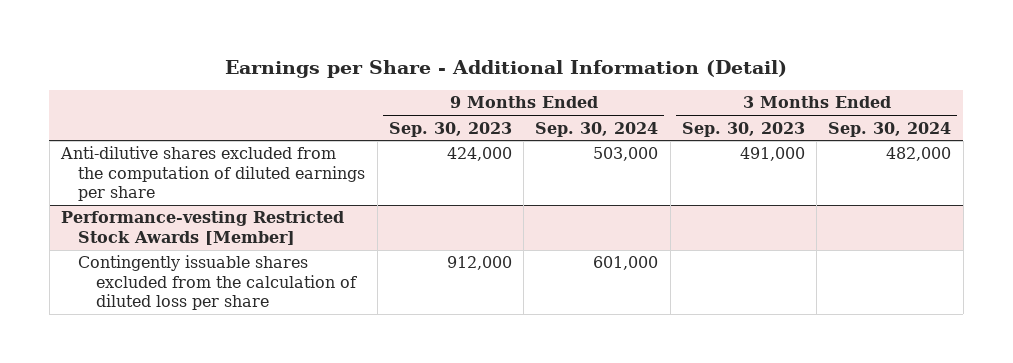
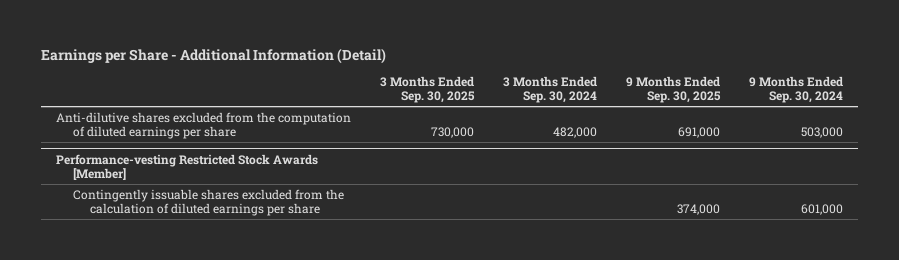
[388,121,512,137] Sep. 30, 2023 -> none
[681,121,805,137] Sep. 30, 2023 -> none
none -> [379,76,475,104] 3 Months Ended Sep. 30, 2025
none -> [626,76,722,104] 9 Months Ended Sep. 30, 2025
[78,255,357,311] Contingently issuable shares excluded from the calculation of diluted loss per share -> [72,188,344,216] Contingently issuable shares excluded from the calculation of diluted earnings per share

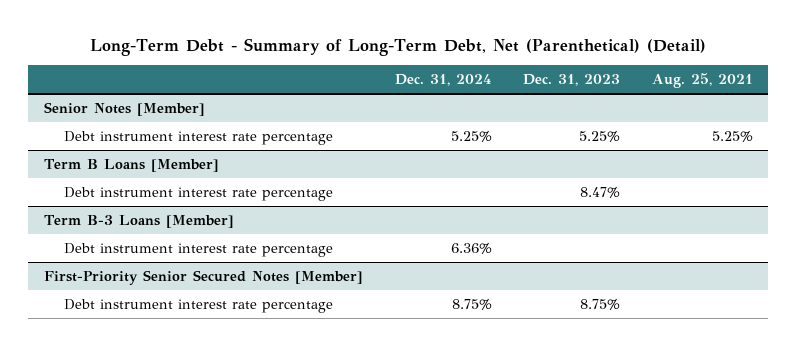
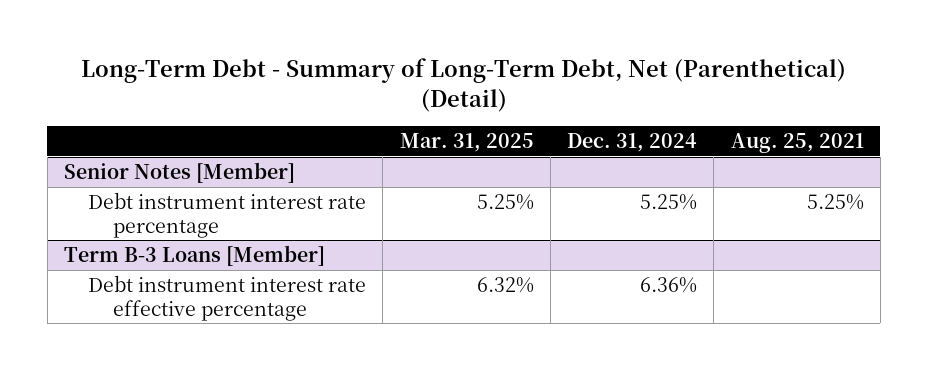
[523,73,621,86] Dec. 31, 2023 -> none
none -> [399,133,534,153] Mar. 31, 2025
[44,159,220,173] Term B Loans [Member] -> none
[64,187,334,202] Debt instrument interest rate percentage -> none
[44,270,364,286] First-Priority Senior Secured Notes [Member] -> none
[64,299,334,314] Debt instrument interest rate percentage -> none
[64,243,334,258] Debt instrument interest rate percentage -> [88,274,367,321] Debt instrument interest rate effective percentage

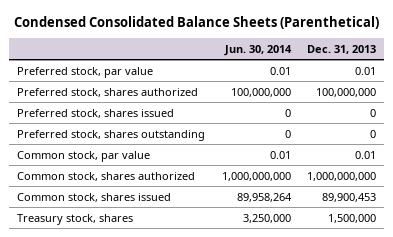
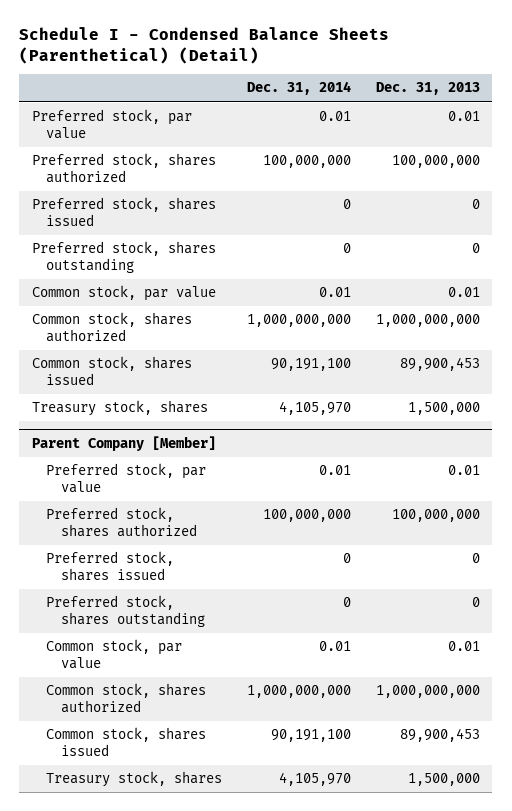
[13,15,379,29] Condensed Consolidated Balance Sheets (Parenthetical) -> [19,27,390,64] Schedule I - Condensed Balance Sheets (Parenthetical) (Detail)
[223,44,292,56] Jun. 30, 2014 -> none
none -> [247,81,352,96] Dec. 31, 2014
none -> [31,435,216,451] Parent Company [Member]
none -> [46,463,207,494] Preferred stock, par value
none -> [46,507,197,538] Preferred stock, shares authorized
none -> [46,551,175,582] Preferred stock, shares issued
none -> [46,595,205,628] Preferred stock, shares outstanding
none -> [46,639,183,670] Common stock, par value
none -> [46,683,207,714] Common stock, shares authorized
none -> [46,727,207,757] Common stock, shares issued
none -> [46,771,223,788] Treasury stock, shares

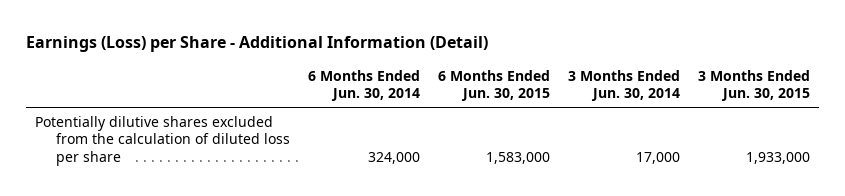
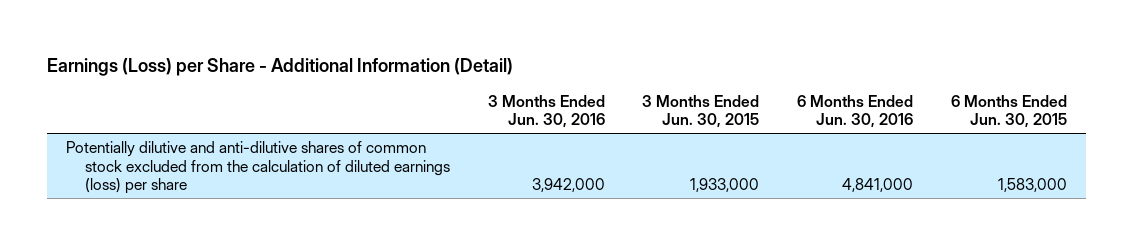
[307,70,420,102] 6 Months Ended Jun. 30, 2014 -> none
[567,70,680,102] 3 Months Ended Jun. 30, 2014 -> none
none -> [487,94,605,129] 3 Months Ended Jun. 30, 2016
none -> [797,94,914,129] 6 Months Ended Jun. 30, 2016
[35,115,290,166] Potentially dilutive shares excluded from the calculation of diluted loss per share -> [66,141,450,195] Potentially dilutive and anti-dilutive shares of common stock excluded from the calculation of diluted earnings (loss) per share

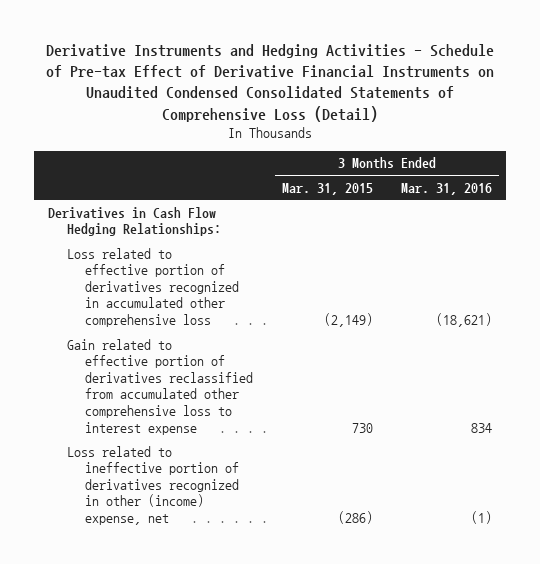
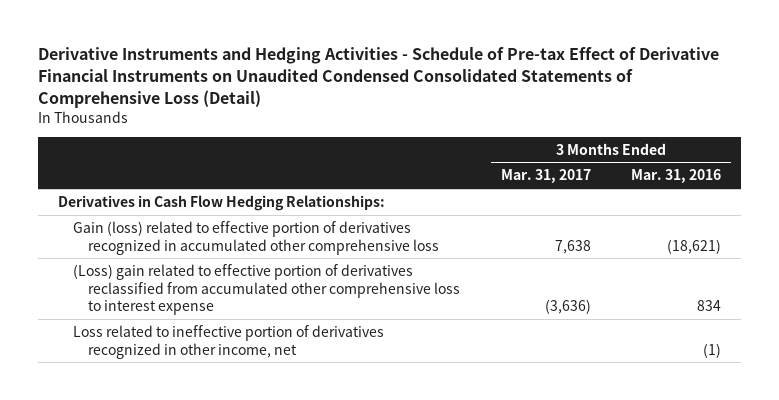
[281,182,373,195] Mar. 31, 2015 -> none
none -> [500,169,591,184] Mar. 31, 2017
[66,247,240,328] Loss related to effective portion of derivatives recognized in accumulated other comprehensive loss -> [73,221,440,255] Gain (loss) related to effective portion of derivatives recognized in accumulated other comprehensive loss
[66,338,254,435] Gain related to effective portion of derivatives reclassified from accumulated other comprehensive loss to interest expense -> [73,264,461,316] (Loss) gain related to effective portion of derivatives reclassified from accumulated other comprehensive loss to interest expense
[66,445,240,526] Loss related to ineffective portion of derivatives recognized in other (income) expense, net -> [73,325,385,359] Loss related to ineffective portion of derivatives recognized in other income, net

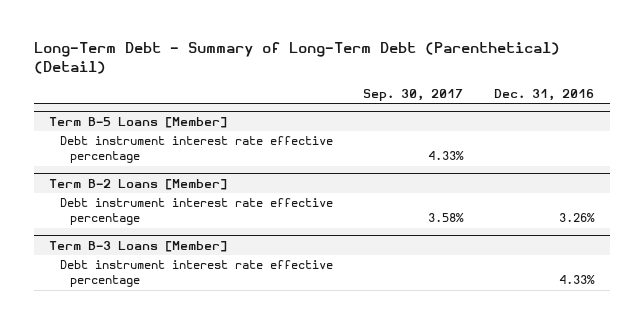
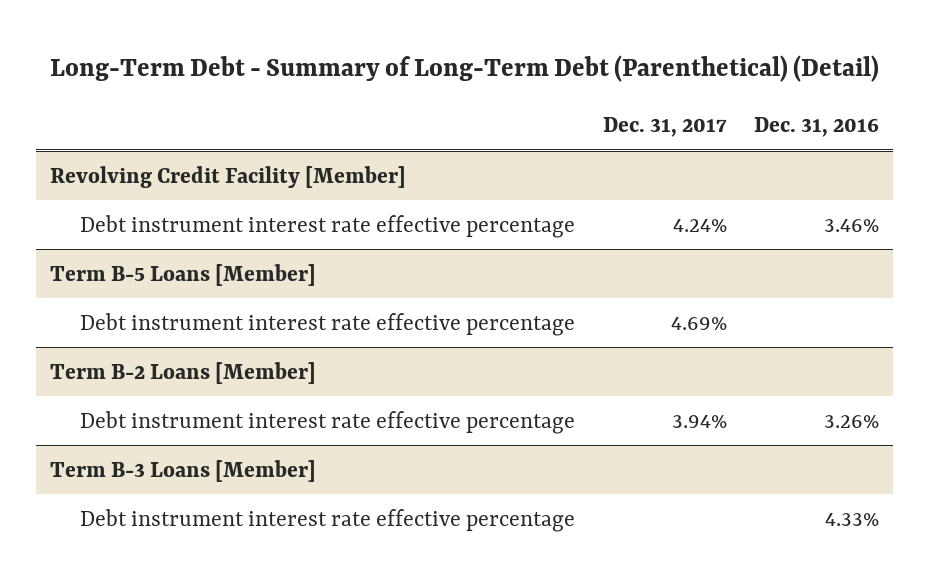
[363,89,464,102] Sep. 30, 2017 -> none
none -> [602,117,727,138] Dec. 31, 2017
none -> [50,165,407,188] Revolving Credit Facility [Member]
none -> [80,214,576,238] Debt instrument interest rate effective percentage

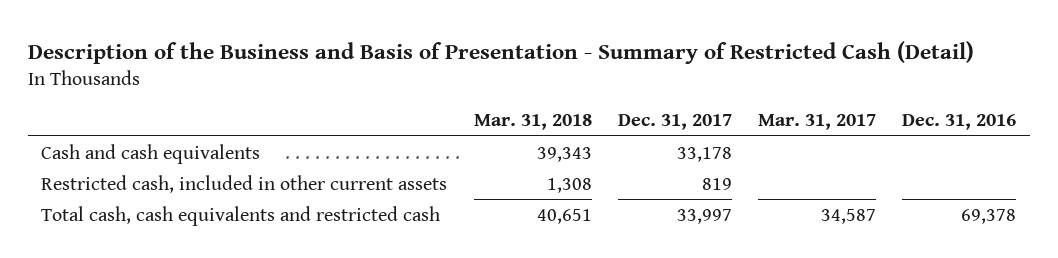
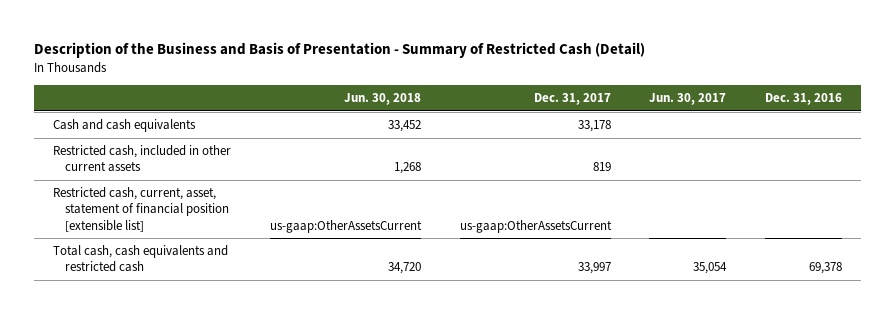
[473,114,592,131] Mar. 31, 2018 -> none
[758,114,877,131] Mar. 31, 2017 -> none
none -> [344,92,422,105] Jun. 30, 2018
none -> [649,92,727,105] Jun. 30, 2017
none -> [53,187,229,232] Restricted cash, current, asset, statement of financial position [extensible list]

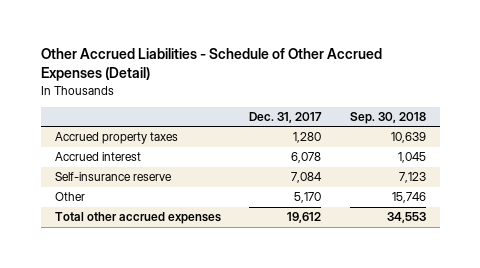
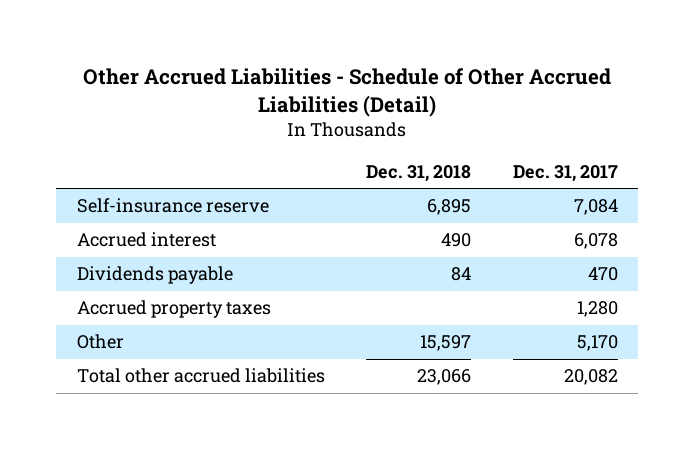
[40,48,382,82] Other Accrued Liabilities - Schedule of Other Accrued Expenses (Detail) -> [83,68,612,118] Other Accrued Liabilities - Schedule of Other Accrued Liabilities (Detail)
[349,111,426,124] Sep. 30, 2018 -> none
none -> [366,164,472,182] Dec. 31, 2018
[54,152,141,162] Accrued interest -> [77,232,217,248] Accrued interest
none -> [77,266,234,285] Dividends payable
[54,132,178,145] Accrued property taxes -> [77,300,272,319] Accrued property taxes
[54,212,221,225] Total other accrued expenses -> [77,368,326,384] Total other accrued liabilities
[287,212,322,224] 19,612 -> [563,369,618,386] 20,082

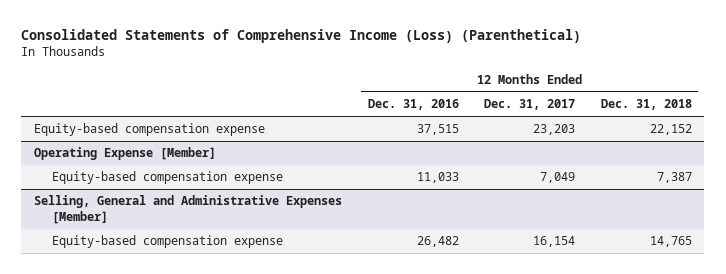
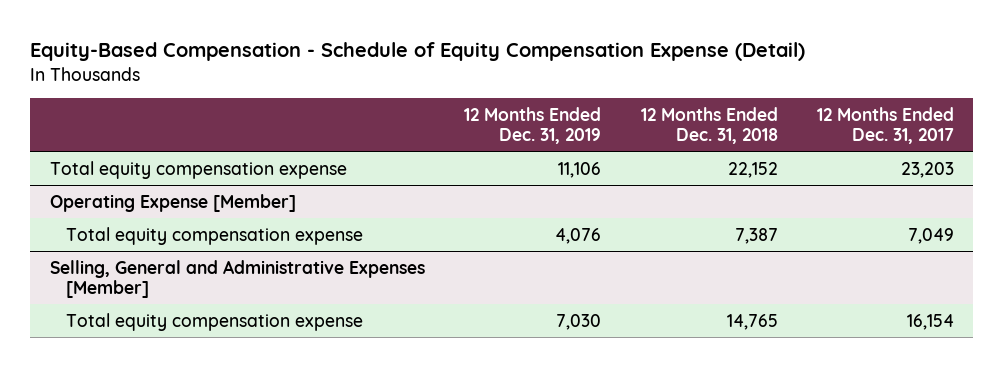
[21,28,582,43] Consolidated Statements of Comprehensive Income (Loss) (Parenthetical) -> [30,42,806,62] Equity-Based Compensation - Schedule of Equity Compensation Expense (Detail)
[367,99,459,111] Dec. 31, 2016 -> none
none -> [464,106,602,144] 12 Months Ended Dec. 31, 2019
[34,123,266,137] Equity-based compensation expense -> [50,160,348,179] Total equity compensation expense
[51,171,283,185] Equity-based compensation expense -> [65,226,363,245] Total equity compensation expense
[51,235,283,249] Equity-based compensation expense -> [65,312,363,331] Total equity compensation expense

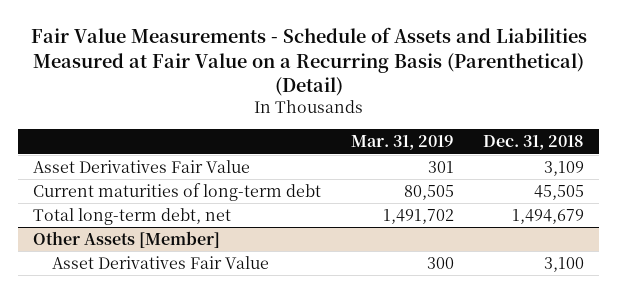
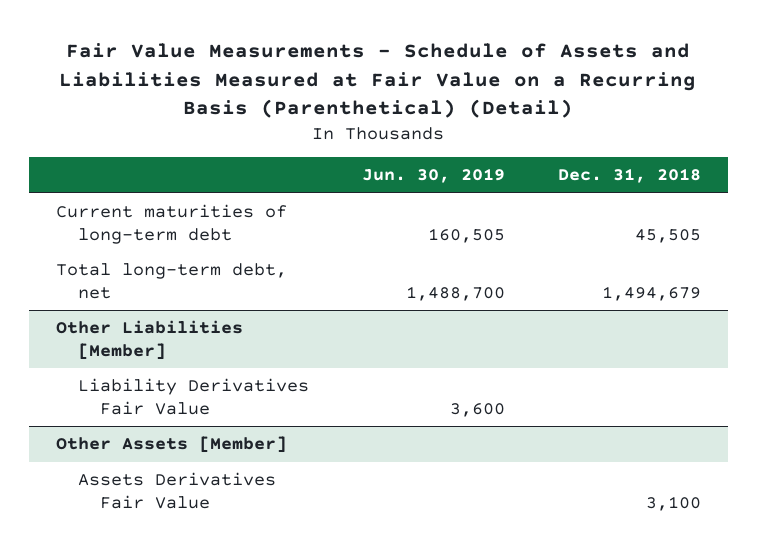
[350,135,454,151] Mar. 31, 2019 -> none
none -> [362,168,506,184] Jun. 30, 2019
[33,159,251,173] Asset Derivatives Fair Value -> none
none -> [55,320,243,360] Other Liabilities [Member]
none -> [77,378,309,415] Liability Derivatives Fair Value
[51,255,269,269] Asset Derivatives Fair Value -> [77,472,276,509] Assets Derivatives Fair Value

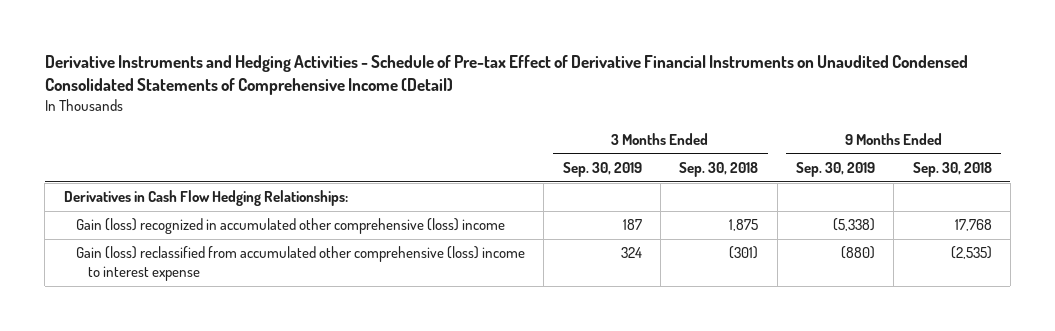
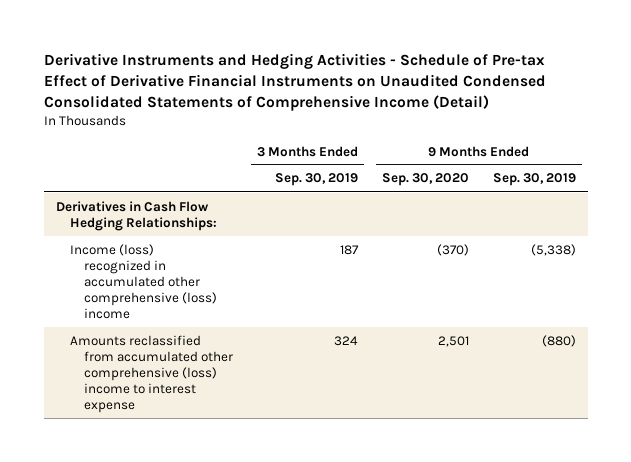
[679,161,759,177] Sep. 30, 2018 -> none
[912,161,992,177] Sep. 30, 2018 -> none
none -> [381,173,469,187] Sep. 30, 2020
[75,218,505,235] Gain (loss) recognized in accumulated other comprehensive (loss) income -> [70,243,218,320] Income (loss) recognized in accumulated other comprehensive (loss) income
[75,246,525,282] Gain (loss) reclassified from accumulated other comprehensive (loss) income to interest expense -> [70,334,234,414] Amounts reclassified from accumulated other comprehensive (loss) income to interest expense

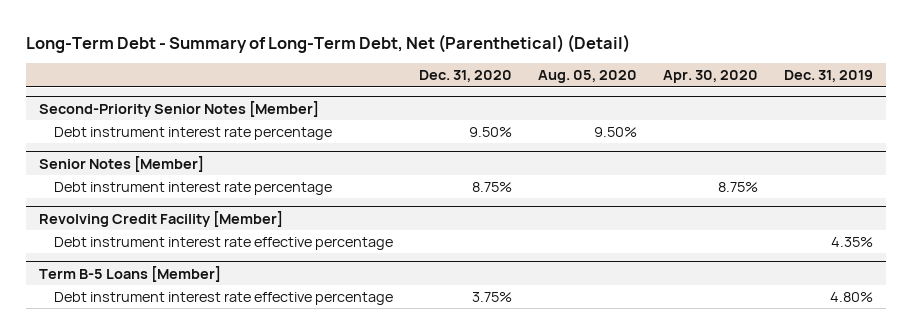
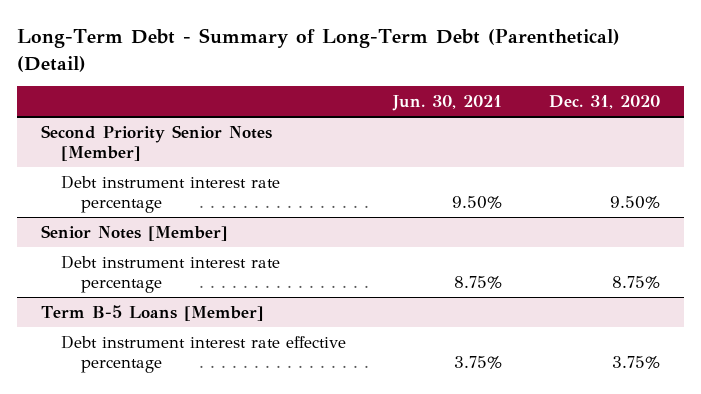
[26,33,631,53] Long-Term Debt - Summary of Long-Term Debt, Net (Parenthetical) (Detail) -> [17,28,621,72] Long-Term Debt - Summary of Long-Term Debt (Parenthetical) (Detail)
[538,70,638,84] Aug. 05, 2020 -> none
[663,70,759,84] Apr. 30, 2020 -> none
[784,70,874,83] Dec. 31, 2019 -> none
none -> [392,95,503,112] Jun. 30, 2021
[39,100,320,117] Second-Priority Senior Notes [Member] -> [40,124,272,161] Second Priority Senior Notes [Member]
[39,210,284,227] Revolving Credit Facility [Member] -> none
[54,236,394,250] Debt instrument interest rate effective percentage -> none

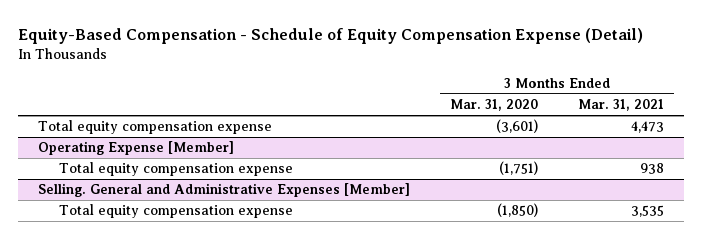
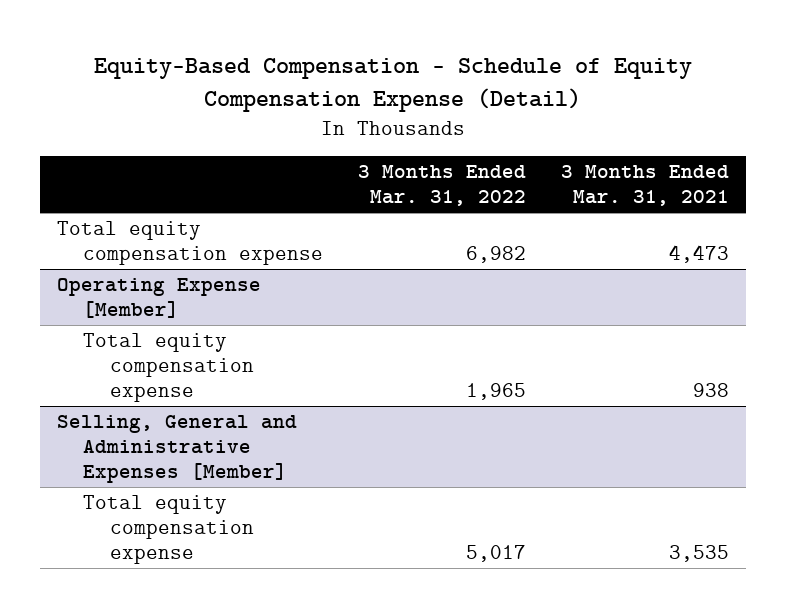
[449,99,538,112] Mar. 31, 2020 -> none
none -> [358,165,527,207] 3 Months Ended Mar. 31, 2022
[37,183,410,198] Selling. General and Administrative Expenses [Member] -> [56,415,297,484] Selling, General and Administrative Expenses [Member]

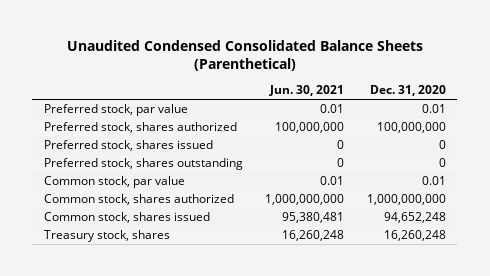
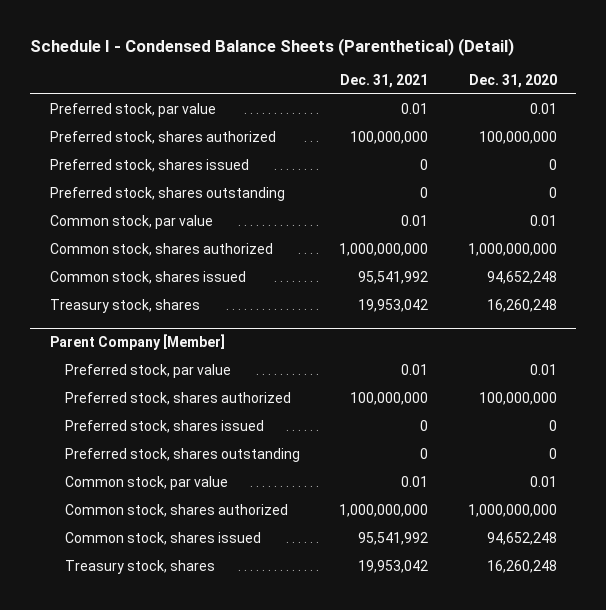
[66,39,423,72] Unaudited Condensed Consolidated Balance Sheets (Parenthetical) -> [29,37,514,56] Schedule I - Condensed Balance Sheets (Parenthetical) (Detail)
[269,85,345,97] Jun. 30, 2021 -> none
none -> [340,73,429,88] Dec. 31, 2021
none -> [49,334,225,351] Parent Company [Member]
none -> [64,363,231,378] Preferred stock, par value
none -> [64,391,291,405] Preferred stock, shares authorized
none -> [64,419,264,433] Preferred stock, shares issued
none -> [64,447,300,462] Preferred stock, shares outstanding
none -> [64,475,228,490] Common stock, par value
none -> [64,503,288,517] Common stock, shares authorized
none -> [64,531,261,545] Common stock, shares issued
none -> [64,559,215,574] Treasury stock, shares

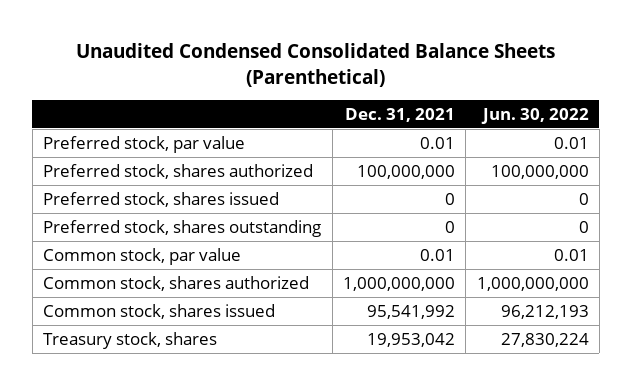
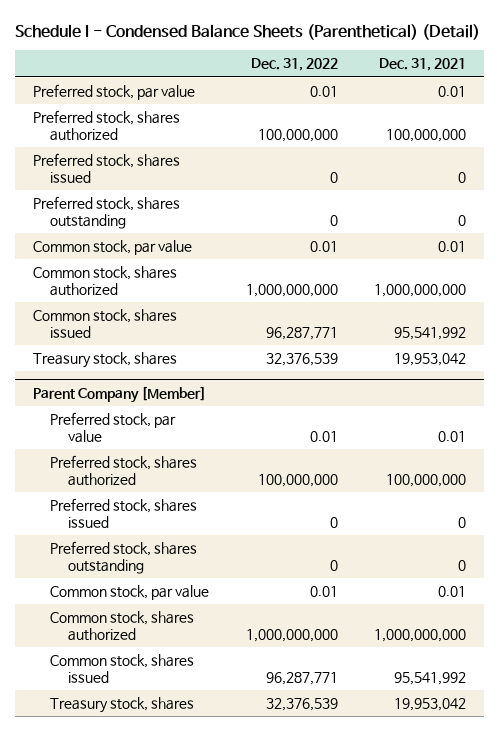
[75,43,555,87] Unaudited Condensed Consolidated Balance Sheets (Parenthetical) -> [15,23,481,40] Schedule I - Condensed Balance Sheets (Parenthetical) (Detail)
[480,107,589,124] Jun. 30, 2022 -> none
none -> [250,58,338,72] Dec. 31, 2022
none -> [33,385,207,403] Parent Company [Member]
none -> [50,412,177,444] Preferred stock, par value
none -> [50,455,198,487] Preferred stock, shares authorized
none -> [50,498,198,529] Preferred stock, shares issued
none -> [50,541,198,575] Preferred stock, shares outstanding
none -> [50,585,210,601] Common stock, par value
none -> [50,611,195,642] Common stock, shares authorized
none -> [50,654,195,684] Common stock, shares issued
none -> [50,697,195,714] Treasury stock, shares

